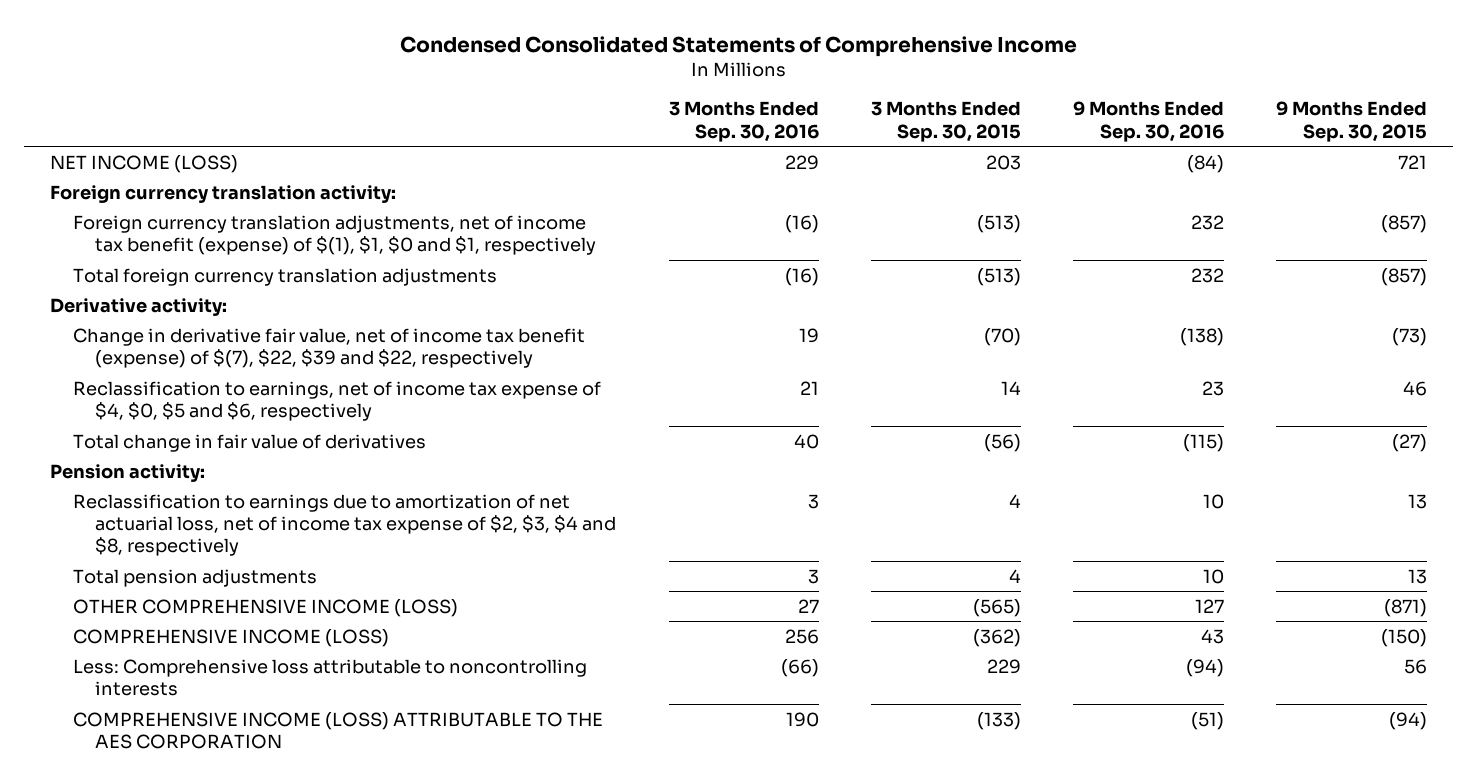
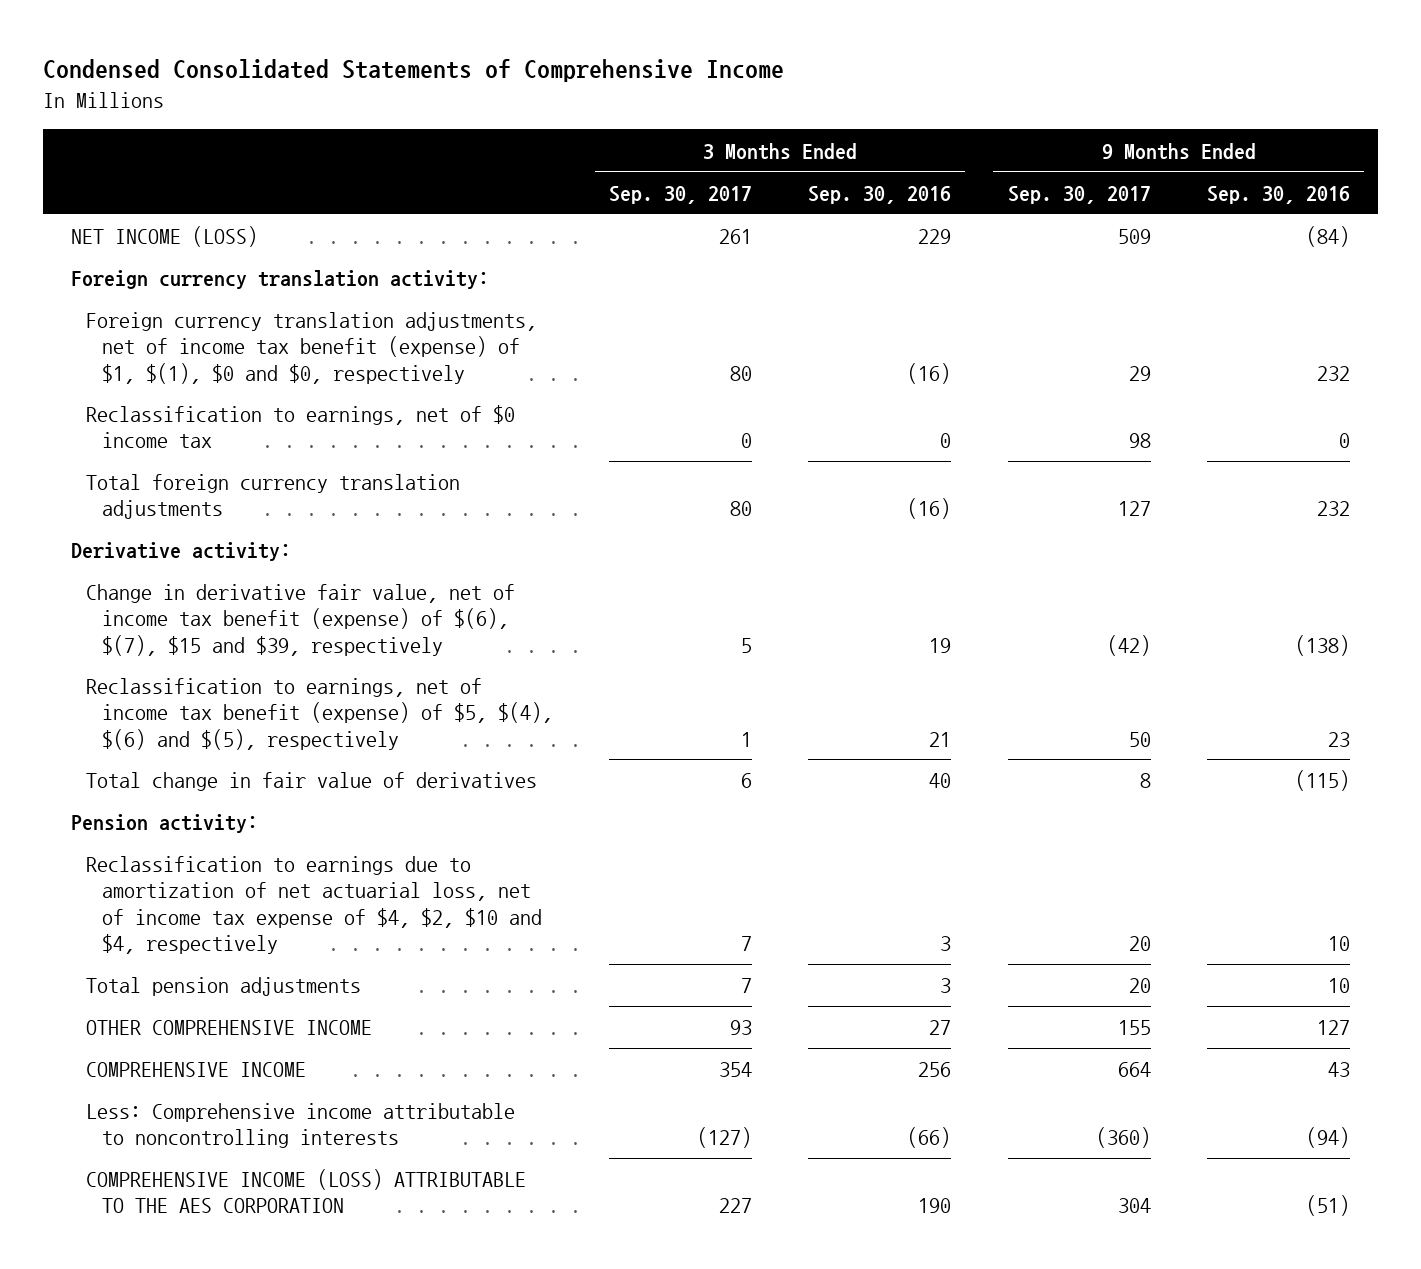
[870,101,1021,142] 3 Months Ended Sep. 30, 2015 -> none
[1276,101,1428,142] 9 Months Ended Sep. 30, 2015 -> none
none -> [609,185,753,204] Sep. 30, 2017
none -> [1007,185,1151,204] Sep. 30, 2017
[72,214,597,256] Foreign currency translation adjustments, net of income tax benefit (expense) of $(1), $1, $0 and $1, respectively -> [86,312,538,384] Foreign currency translation adjustments, net of income tax benefit (expense) of $1, $(1), $0 and $0, respectively
none -> [86,405,516,449] Reclassification to earnings, net of $0 income tax
[72,327,585,369] Change in derivative fair value, net of income tax benefit (expense) of $(7), $22, $39 and $22, respectively -> [86,584,516,656] Change in derivative fair value, net of income tax benefit (expense) of $(6), $(7), $15 and $39, respectively
[72,380,601,422] Reclassification to earnings, net of income tax expense of $4, $0, $5 and $6, respectively -> [86,678,553,750] Reclassification to earnings, net of income tax benefit (expense) of $5, $(4), $(6) and $(5), respectively
[72,493,617,557] Reclassification to earnings due to amortization of net actuarial loss, net of income tax expense of $2, $3, $4 and $8, respectively -> [86,856,542,954] Reclassification to earnings due to amortization of net actuarial loss, net of income tax expense of $4, $2, $10 and $4, respectively
[72,598,458,617] OTHER COMPREHENSIVE INCOME (LOSS) -> [86,1020,373,1036] OTHER COMPREHENSIVE INCOME
[72,628,389,647] COMPREHENSIVE INCOME (LOSS) -> [86,1062,307,1078] COMPREHENSIVE INCOME
[72,658,587,697] Less: Comprehensive loss attributable to noncontrolling interests -> [86,1103,516,1149] Less: Comprehensive income attributable to noncontrolling interests

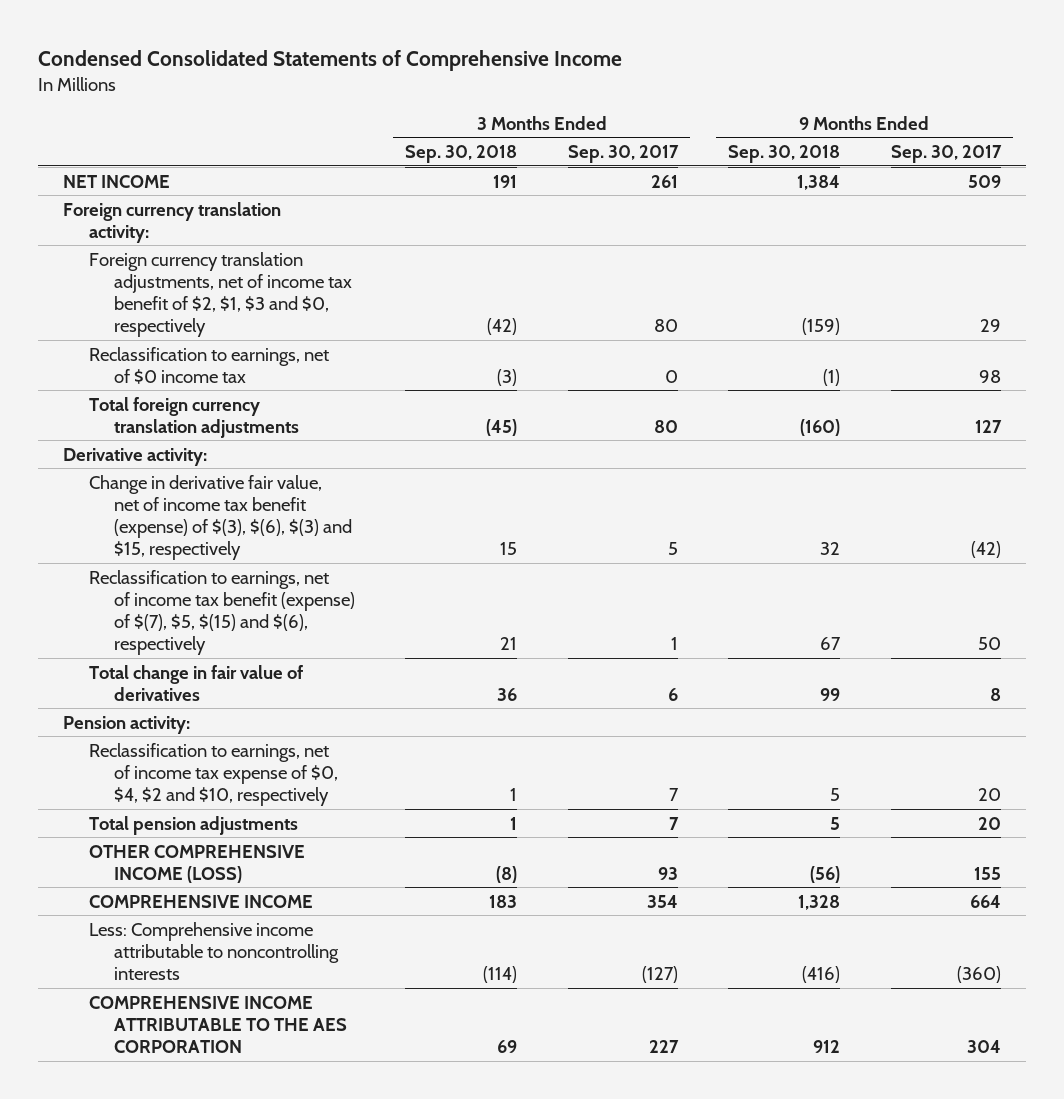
[808,185,952,204] Sep. 30, 2016 -> none
[1206,185,1350,204] Sep. 30, 2016 -> none
none -> [405,145,518,164] Sep. 30, 2018
none -> [728,145,841,164] Sep. 30, 2018
[70,226,258,248] NET INCOME (LOSS) -> [63,174,171,188] NET INCOME
[86,312,538,384] Foreign currency translation adjustments, net of income tax benefit (expense) of $1, $(1), $0 and $0, respectively -> [88,251,353,337] Foreign currency translation adjustments, net of income tax benefit of $2, $1, $3 and $0, respectively
[86,584,516,656] Change in derivative fair value, net of income tax benefit (expense) of $(6), $(7), $15 and $39, respectively -> [88,474,353,560] Change in derivative fair value, net of income tax benefit (expense) of $(3), $(6), $(3) and $15, respectively
[86,678,553,750] Reclassification to earnings, net of income tax benefit (expense) of $5, $(4), $(6) and $(5), respectively -> [88,569,356,655] Reclassification to earnings, net of income tax benefit (expense) of $(7), $5, $(15) and $(6), respectively
[86,856,542,954] Reclassification to earnings due to amortization of net actuarial loss, net of income tax expense of $4, $2, $10 and $4, respectively -> [88,742,339,806] Reclassification to earnings, net of income tax expense of $0, $4, $2 and $10, respectively
[86,1020,373,1036] OTHER COMPREHENSIVE INCOME -> [88,844,305,883] OTHER COMPREHENSIVE INCOME (LOSS)
[86,1169,527,1214] COMPREHENSIVE INCOME (LOSS) ATTRIBUTABLE TO THE AES CORPORATION -> [88,995,348,1053] COMPREHENSIVE INCOME ATTRIBUTABLE TO THE AES CORPORATION

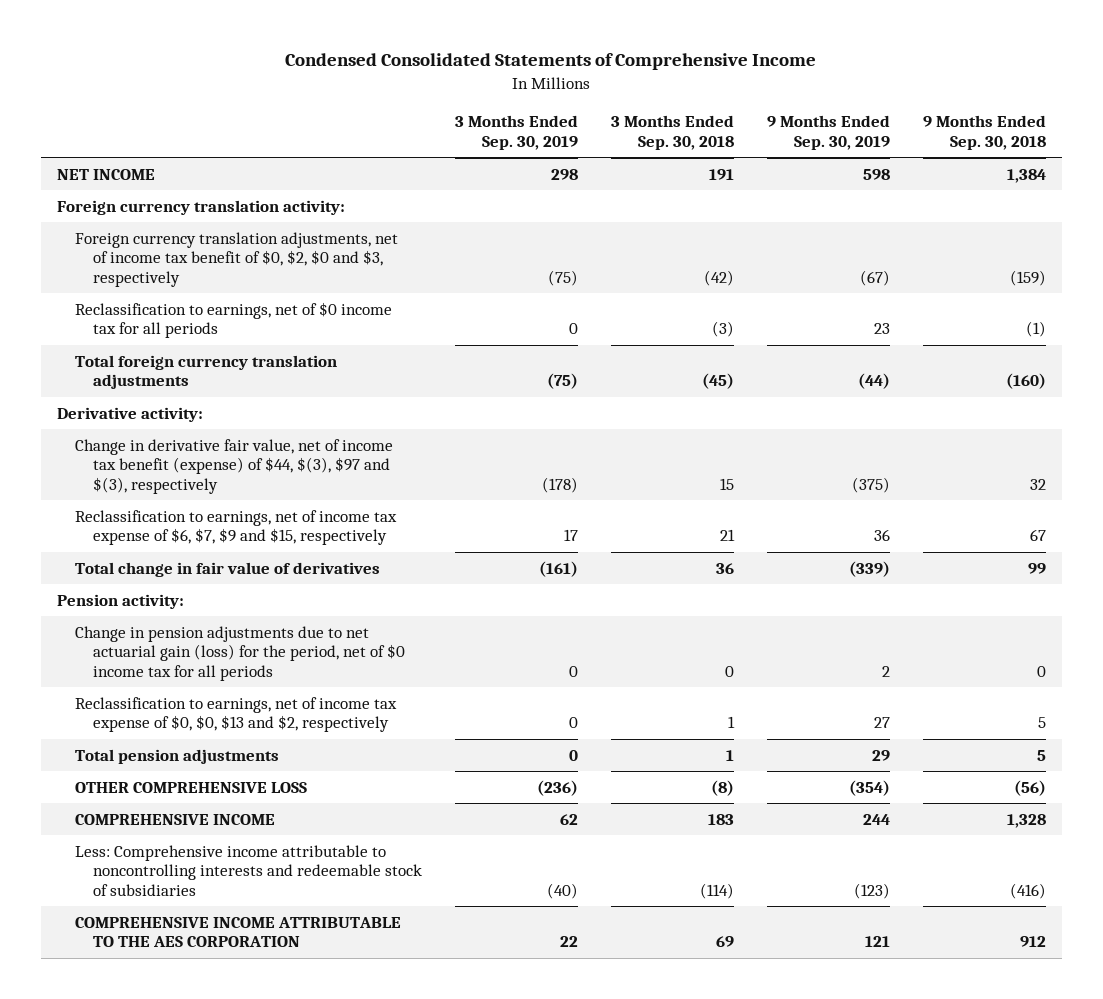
[567,145,679,164] Sep. 30, 2017 -> none
[890,145,1002,164] Sep. 30, 2017 -> none
none -> [455,115,579,150] 3 Months Ended Sep. 30, 2019
none -> [766,115,890,150] 9 Months Ended Sep. 30, 2019
[88,251,353,337] Foreign currency translation adjustments, net of income tax benefit of $2, $1, $3 and $0, respectively -> [75,231,399,287] Foreign currency translation adjustments, net of income tax benefit of $0, $2, $0 and $3, respectively
[88,346,329,384] Reclassification to earnings, net of $0 income tax -> [75,301,393,339] Reclassification to earnings, net of $0 income tax for all periods
[88,474,353,560] Change in derivative fair value, net of income tax benefit (expense) of $(3), $(6), $(3) and $15, respectively -> [75,438,394,494] Change in derivative fair value, net of income tax benefit (expense) of $44, $(3), $97 and $(3), respectively
[88,569,356,655] Reclassification to earnings, net of income tax benefit (expense) of $(7), $5, $(15) and $(6), respectively -> [75,509,398,546] Reclassification to earnings, net of income tax expense of $6, $7, $9 and $15, respectively
none -> [75,625,406,681] Change in pension adjustments due to net actuarial gain (loss) for the period, net of $0 income tax for all periods
[88,742,339,806] Reclassification to earnings, net of income tax expense of $0, $4, $2 and $10, respectively -> [75,696,398,733] Reclassification to earnings, net of income tax expense of $0, $0, $13 and $2, respectively
[88,844,305,883] OTHER COMPREHENSIVE INCOME (LOSS) -> [75,781,308,793] OTHER COMPREHENSIVE LOSS
[88,921,340,980] Less: Comprehensive income attributable to noncontrolling interests -> [75,844,423,896] Less: Comprehensive income attributable to noncontrolling interests and redeemable stock of subsidiaries

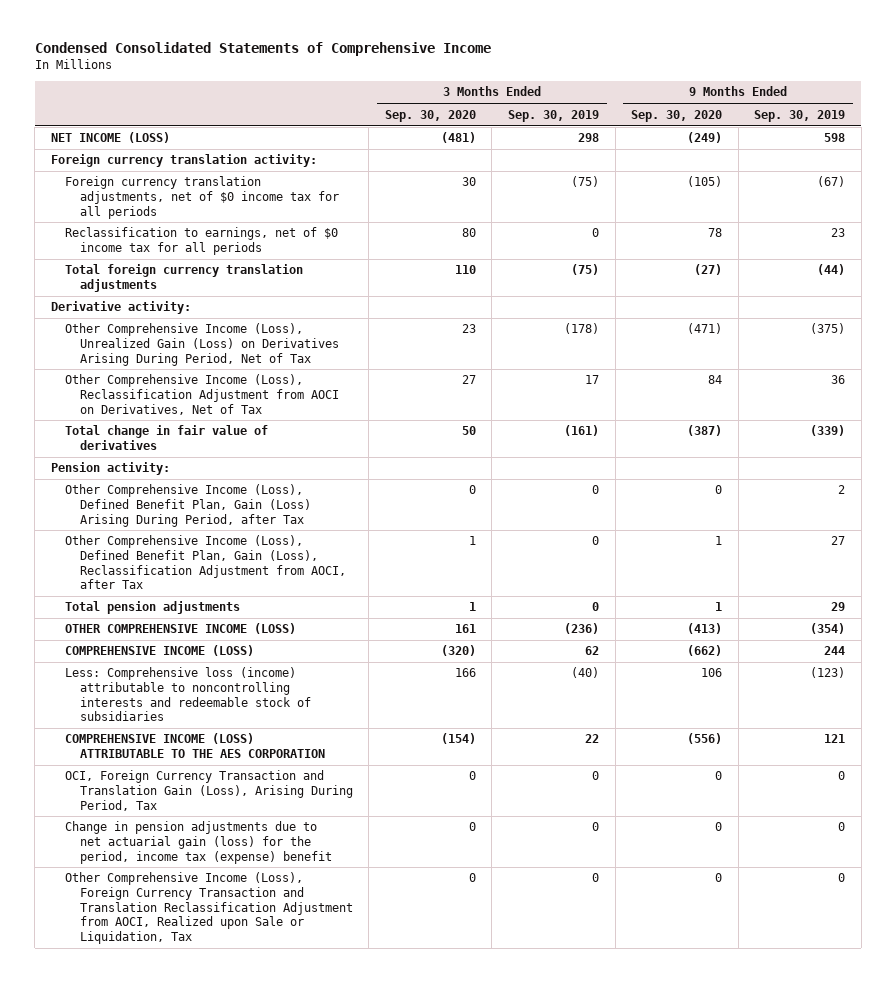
[611,115,735,150] 3 Months Ended Sep. 30, 2018 -> none
[922,115,1046,150] 9 Months Ended Sep. 30, 2018 -> none
none -> [384,109,476,122] Sep. 30, 2020
none -> [631,109,723,122] Sep. 30, 2020
[57,168,156,180] NET INCOME -> [50,132,170,144] NET INCOME (LOSS)
[75,231,399,287] Foreign currency translation adjustments, net of income tax benefit of $0, $2, $0 and $3, respectively -> [65,176,339,219] Foreign currency translation adjustments, net of $0 income tax for all periods
[75,438,394,494] Change in derivative fair value, net of income tax benefit (expense) of $44, $(3), $97 and $(3), respectively -> [65,323,339,366] Other Comprehensive Income (Loss), Unrealized Gain (Loss) on Derivatives Arising During Period, Net of Tax
[75,509,398,546] Reclassification to earnings, net of income tax expense of $6, $7, $9 and $15, respectively -> [65,374,339,415] Other Comprehensive Income (Loss), Reclassification Adjustment from AOCI on Derivatives, Net of Tax
[75,625,406,681] Change in pension adjustments due to net actuarial gain (loss) for the period, net of $0 income tax for all periods -> [65,484,311,527] Other Comprehensive Income (Loss), Defined Benefit Plan, Gain (Loss) Arising During Period, after Tax
[75,696,398,733] Reclassification to earnings, net of income tax expense of $0, $0, $13 and $2, respectively -> [65,535,346,590] Other Comprehensive Income (Loss), Defined Benefit Plan, Gain (Loss), Reclassification Adjustment from AOCI, after Tax
[75,781,308,793] OTHER COMPREHENSIVE LOSS -> [65,623,297,635] OTHER COMPREHENSIVE INCOME (LOSS)
[75,813,276,825] COMPREHENSIVE INCOME -> [65,645,255,657] COMPREHENSIVE INCOME (LOSS)
[75,844,423,896] Less: Comprehensive income attributable to noncontrolling interests and redeemable stock of subsidiaries -> [65,667,311,722] Less: Comprehensive loss (income) attributable to noncontrolling interests and redeemable stock of subsidiaries
[75,916,402,948] COMPREHENSIVE INCOME ATTRIBUTABLE TO THE AES CORPORATION -> [65,733,325,759] COMPREHENSIVE INCOME (LOSS) ATTRIBUTABLE TO THE AES CORPORATION
none -> [65,770,353,811] OCI, Foreign Currency Transaction and Translation Gain (Loss), Arising During Period, Tax
none -> [65,821,332,864] Change in pension adjustments due to net actuarial gain (loss) for the period, income tax (expense) benefit
none -> [65,872,353,944] Other Comprehensive Income (Loss), Foreign Currency Transaction and Translation Reclassification Adjustment from AOCI, Realized upon Sale or Liquidation, Tax

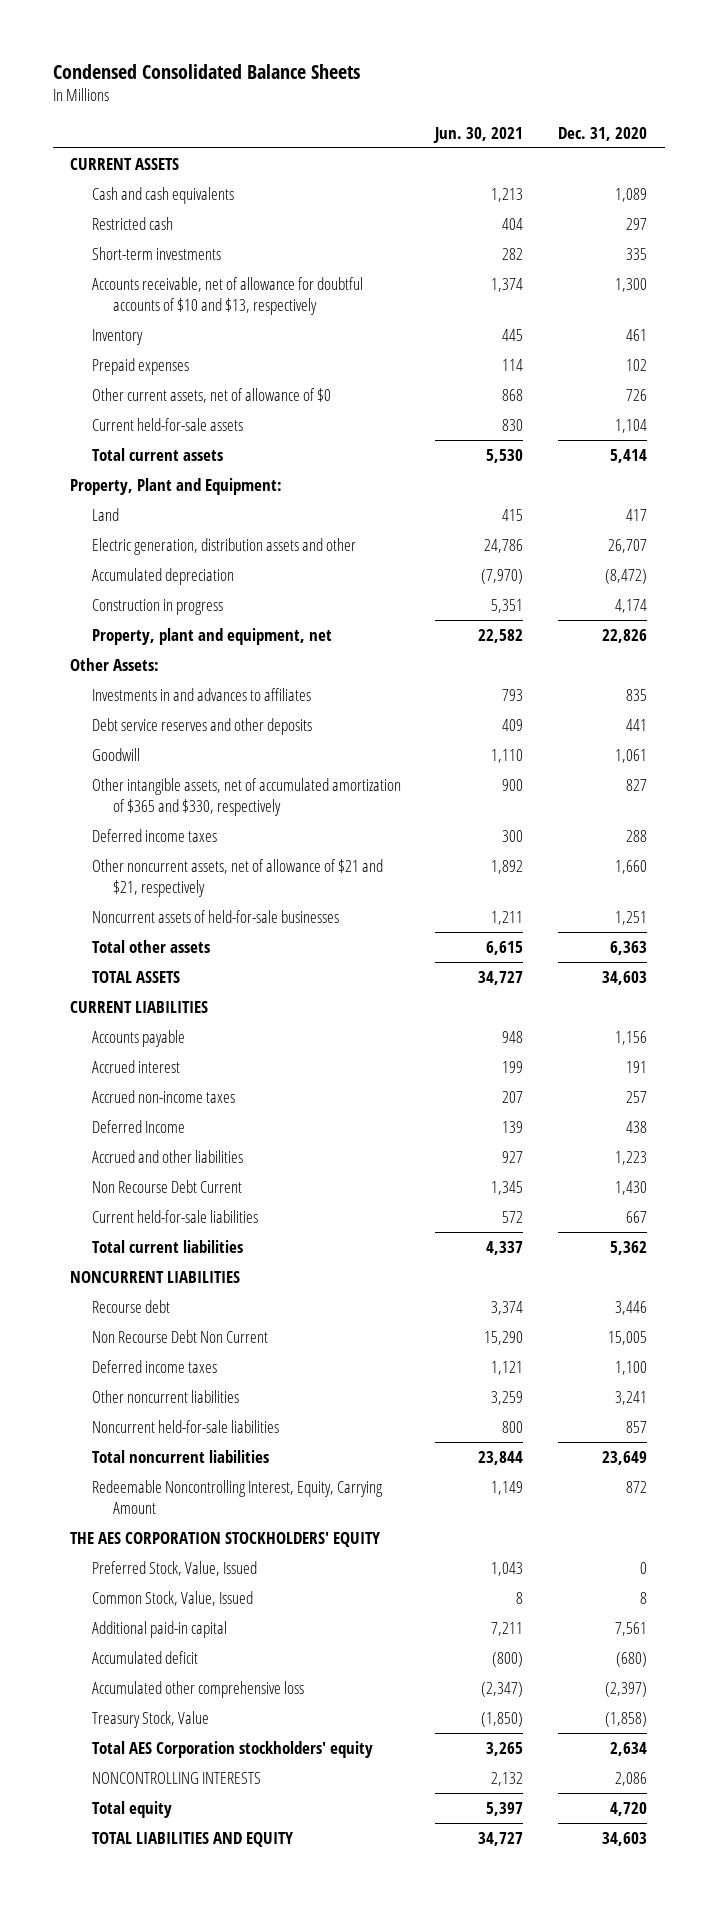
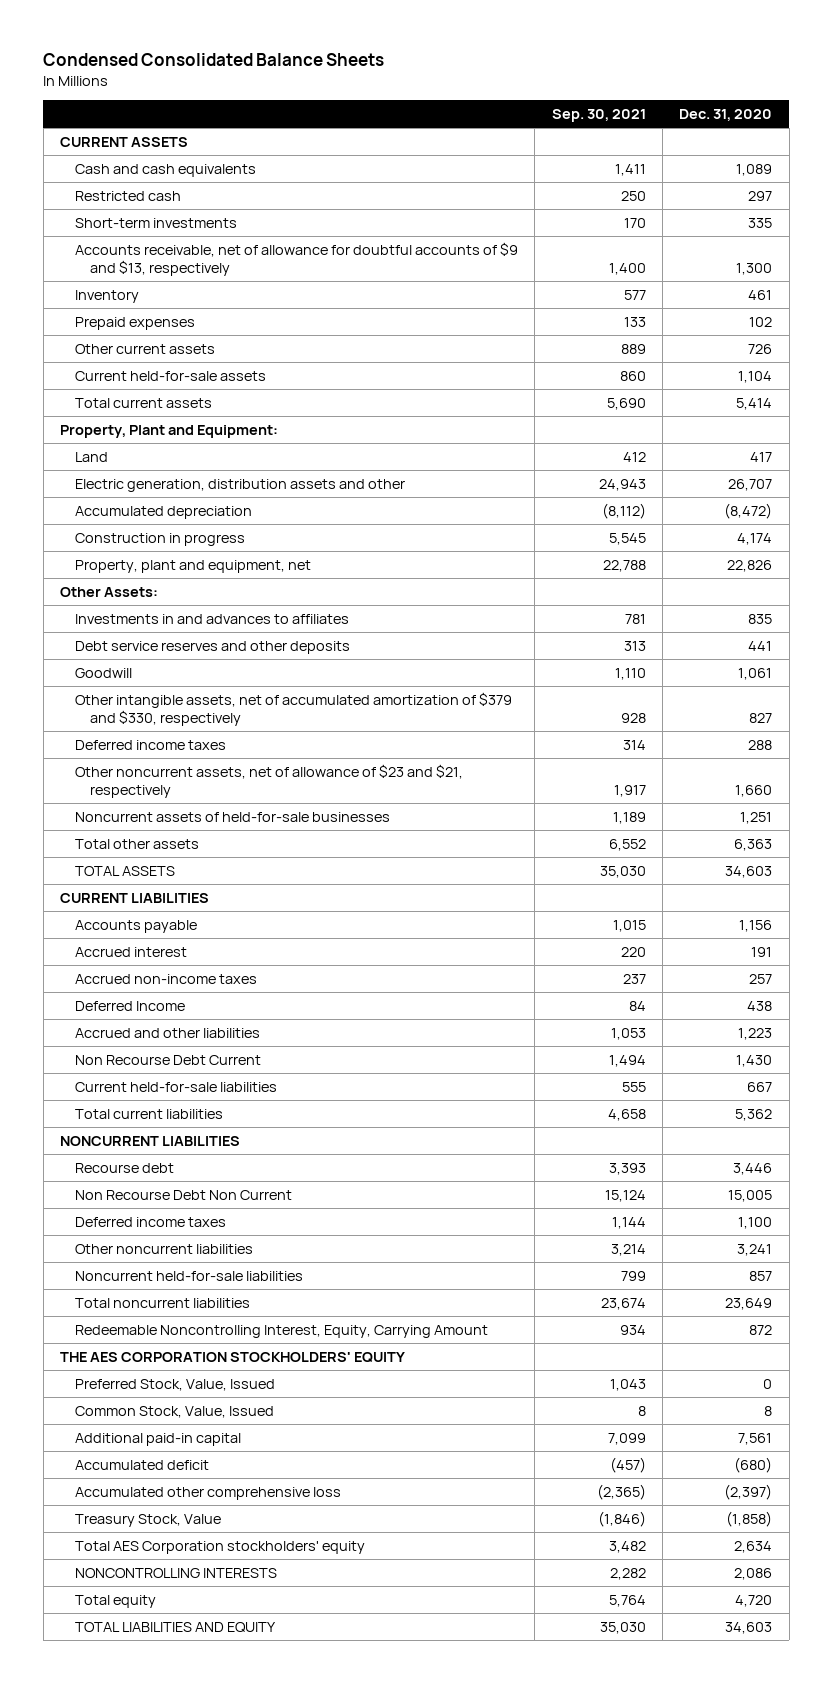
[433,127,524,144] Jun. 30, 2021 -> none
none -> [551,109,646,123] Sep. 30, 2021
[91,276,363,315] Accounts receivable, net of allowance for doubtful accounts of $10 and $13, respectively -> [74,241,518,276] Accounts receivable, net of allowance for doubtful accounts of $9 and $13, respectively
[91,387,331,403] Other current assets, net of allowance of $0 -> [74,343,215,354] Other current assets
[91,777,401,816] Other intangible assets, net of accumulated amortization of $365 and $330, respectively -> [74,691,512,726] Other intangible assets, net of accumulated amortization of $379 and $330, respectively
[91,858,383,897] Other noncurrent assets, net of allowance of $21 and $21, respectively -> [74,763,463,798] Other noncurrent assets, net of allowance of $23 and $21, respectively

